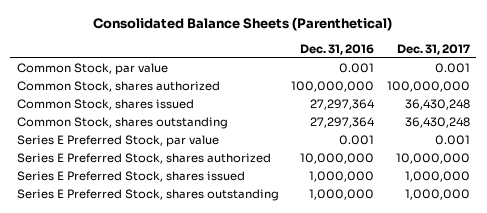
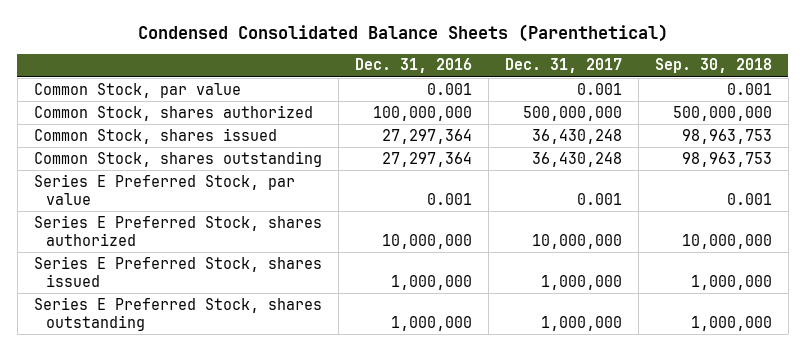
[93,16,393,31] Consolidated Balance Sheets (Parenthetical) -> [137,24,668,43] Condensed Consolidated Balance Sheets (Parenthetical)
none -> [654,58,772,74] Sep. 30, 2018
[386,81,470,93] 100,000,000 -> [522,105,622,121] 500,000,000

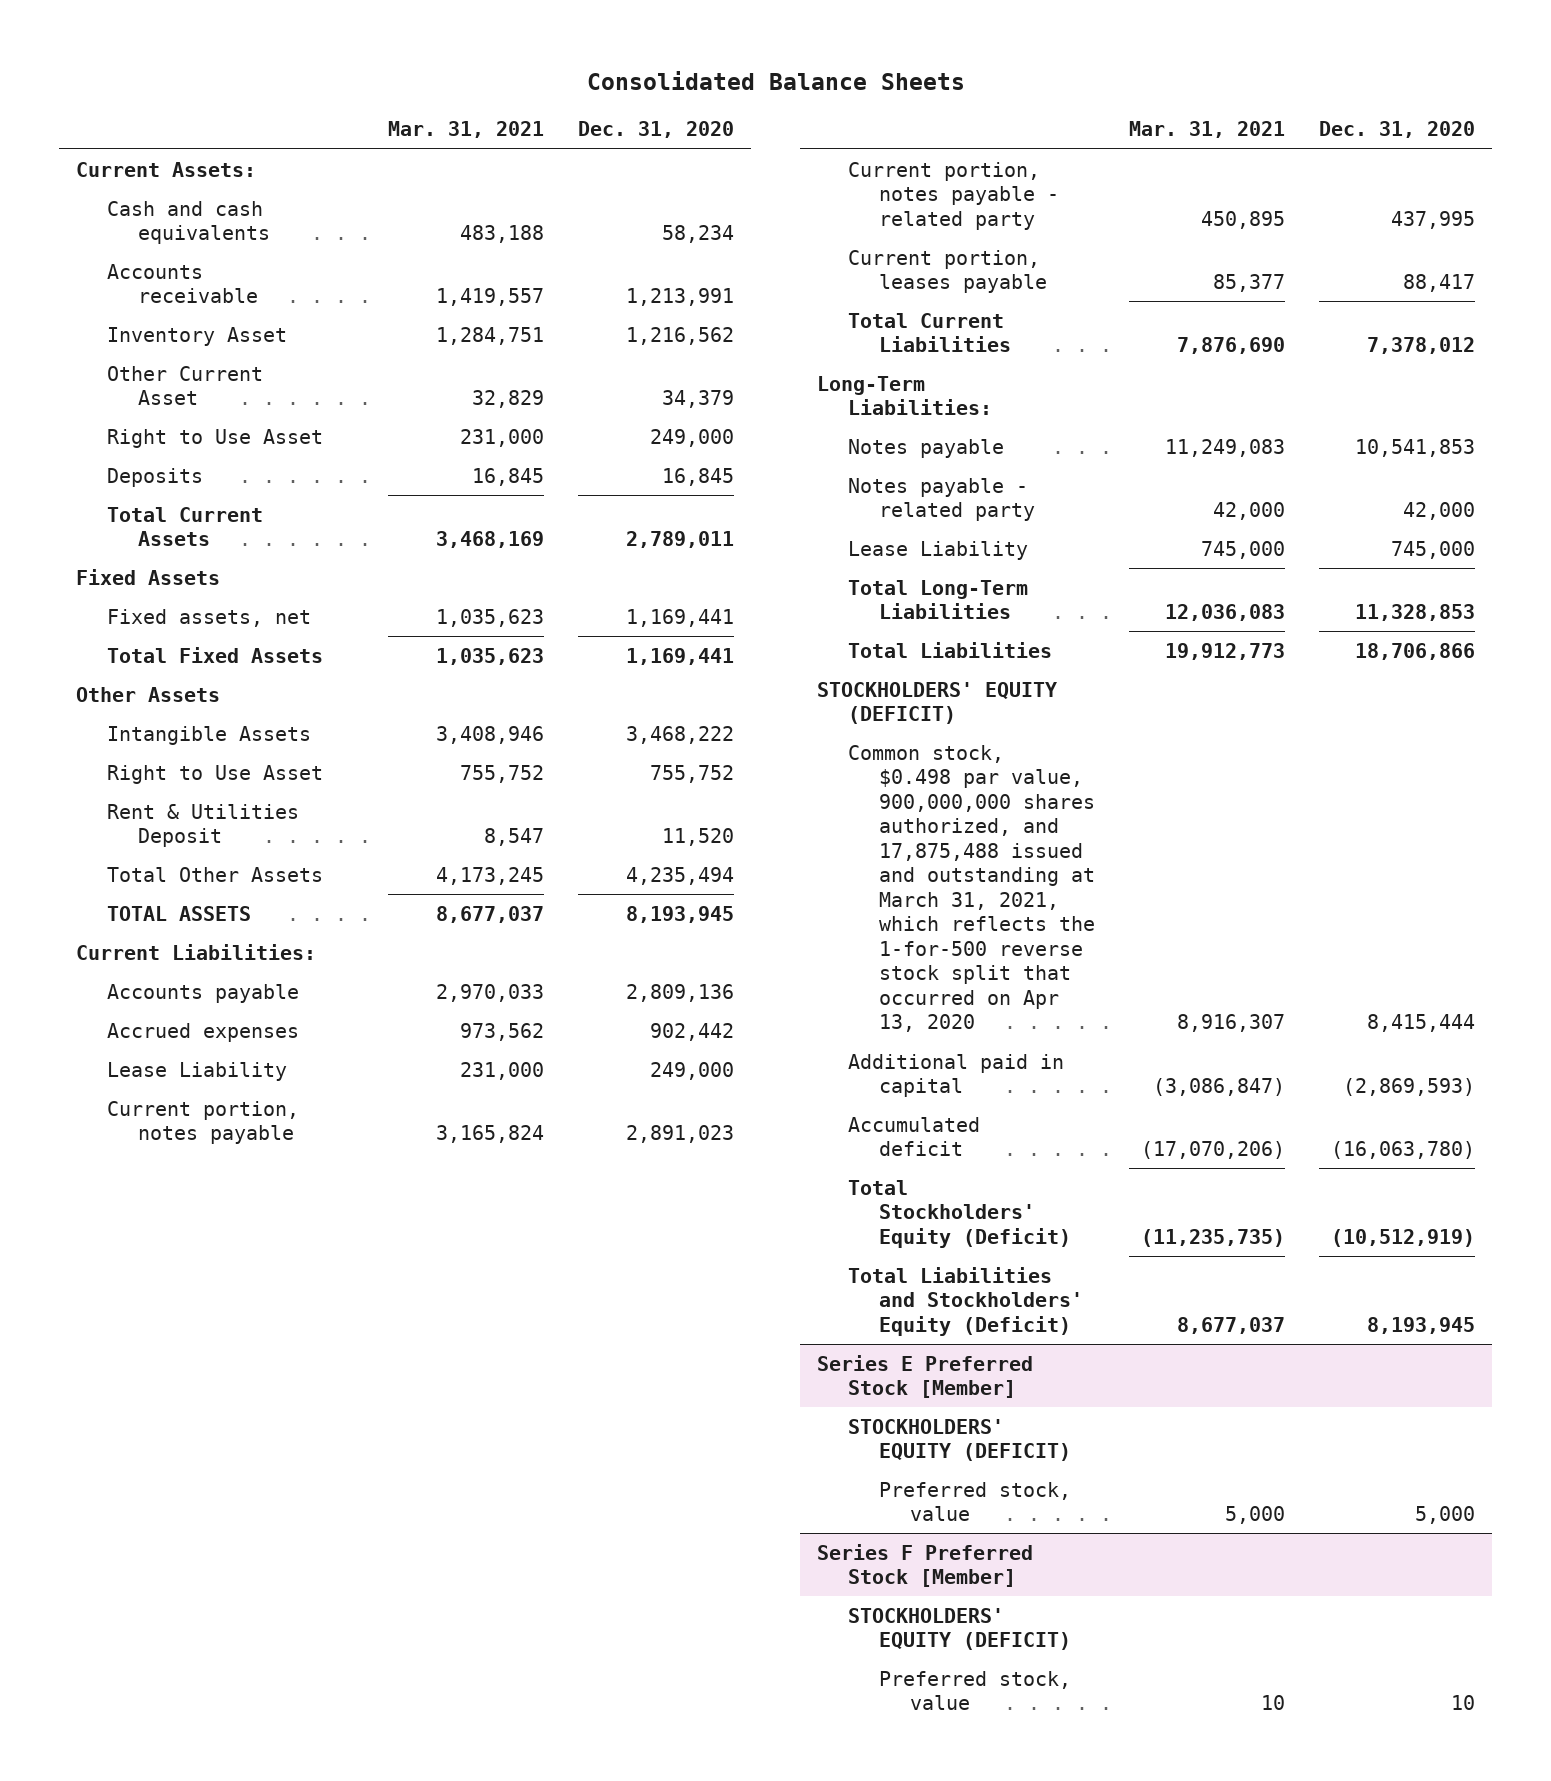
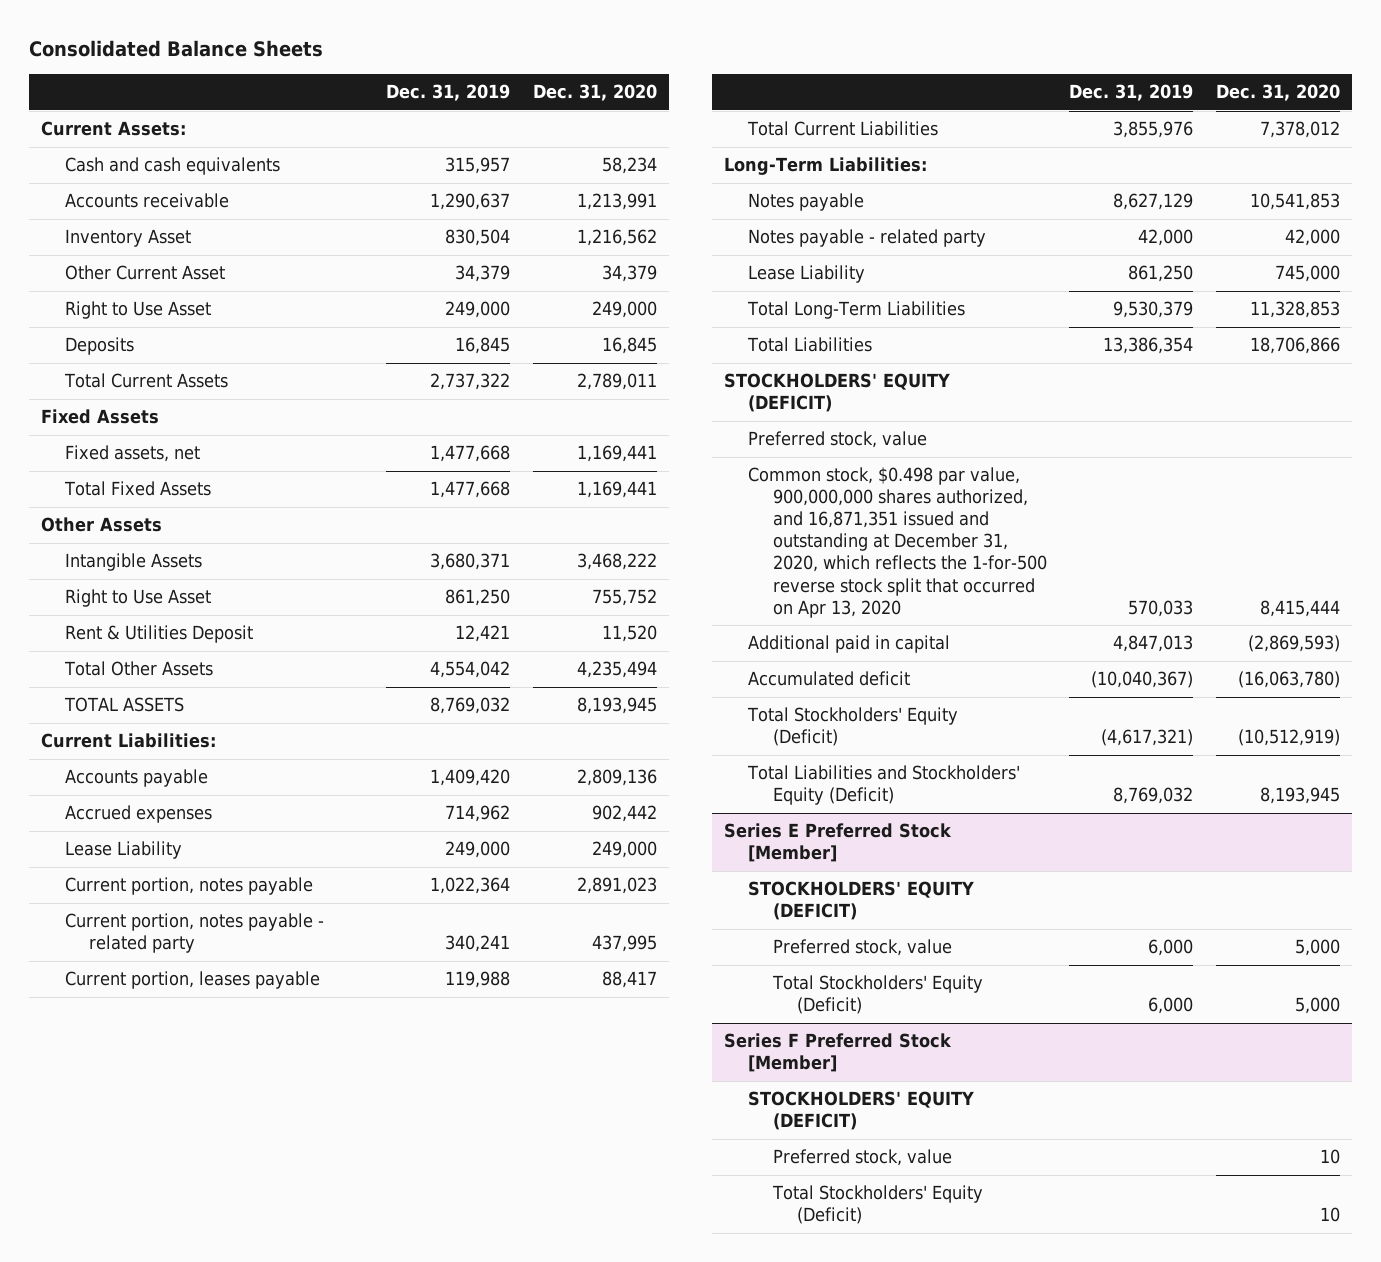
[388,121,545,139] Mar. 31, 2021 -> none
none -> [386,84,511,102] Dec. 31, 2019
none -> [748,431,928,449] Preferred stock, value
[848,744,1096,1033] Common stock, $0.498 par value, 900,000,000 shares authorized, and 17,875,488 issued and outstanding at March 31, 2021, which reflects the 1-for-500 reverse stock split that occurred on Apr 13, 2020 -> [748,467,1047,618] Common stock, $0.498 par value, 900,000,000 shares authorized, and 16,871,351 issued and outstanding at December 31, 2020, which reflects the 1-for-500 reverse stock split that occurred on Apr 13, 2020
none -> [771,975,983,1015] Total Stockholders' Equity (Deficit)
none -> [771,1185,983,1225] Total Stockholders' Equity (Deficit)

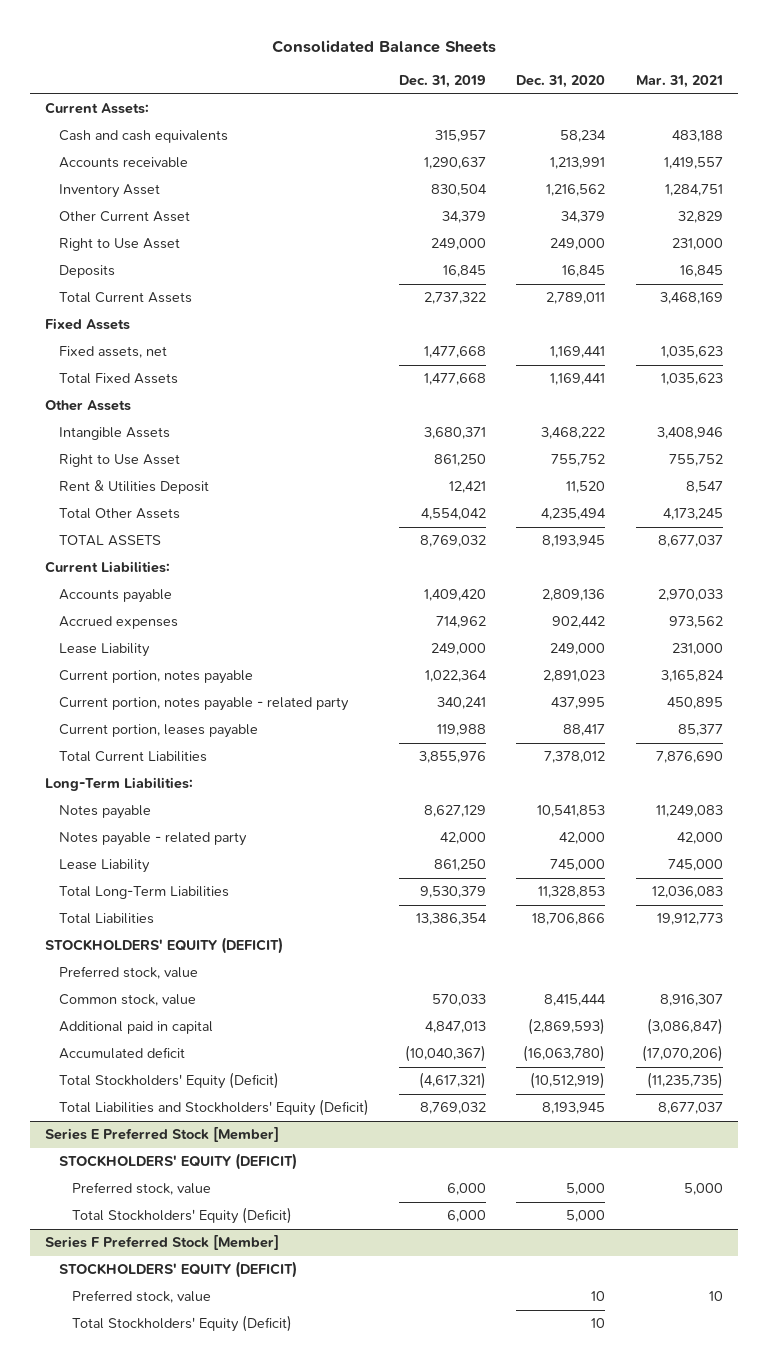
none -> [635,75,723,89] Mar. 31, 2021
[748,467,1047,618] Common stock, $0.498 par value, 900,000,000 shares authorized, and 16,871,351 issued and outstanding at December 31, 2020, which reflects the 1-for-500 reverse stock split that occurred on Apr 13, 2020 -> [58,994,196,1007] Common stock, value

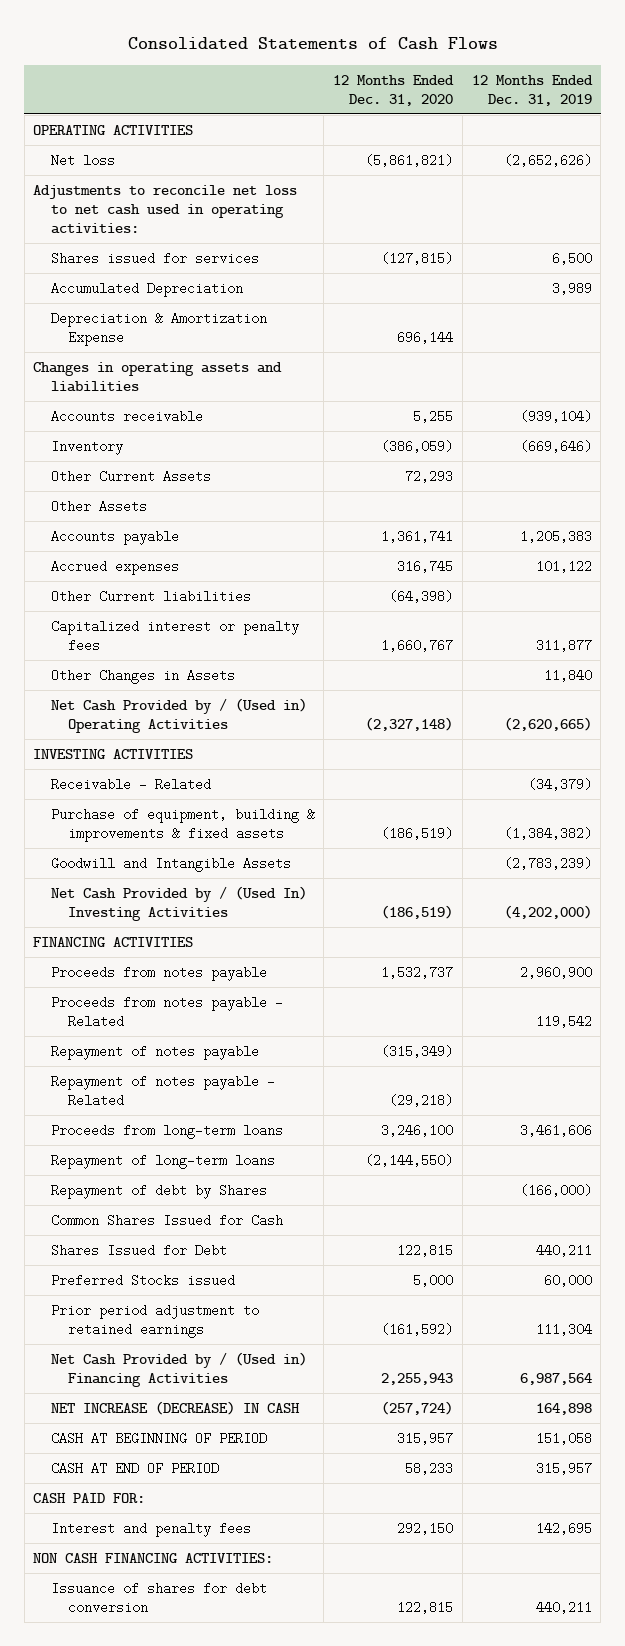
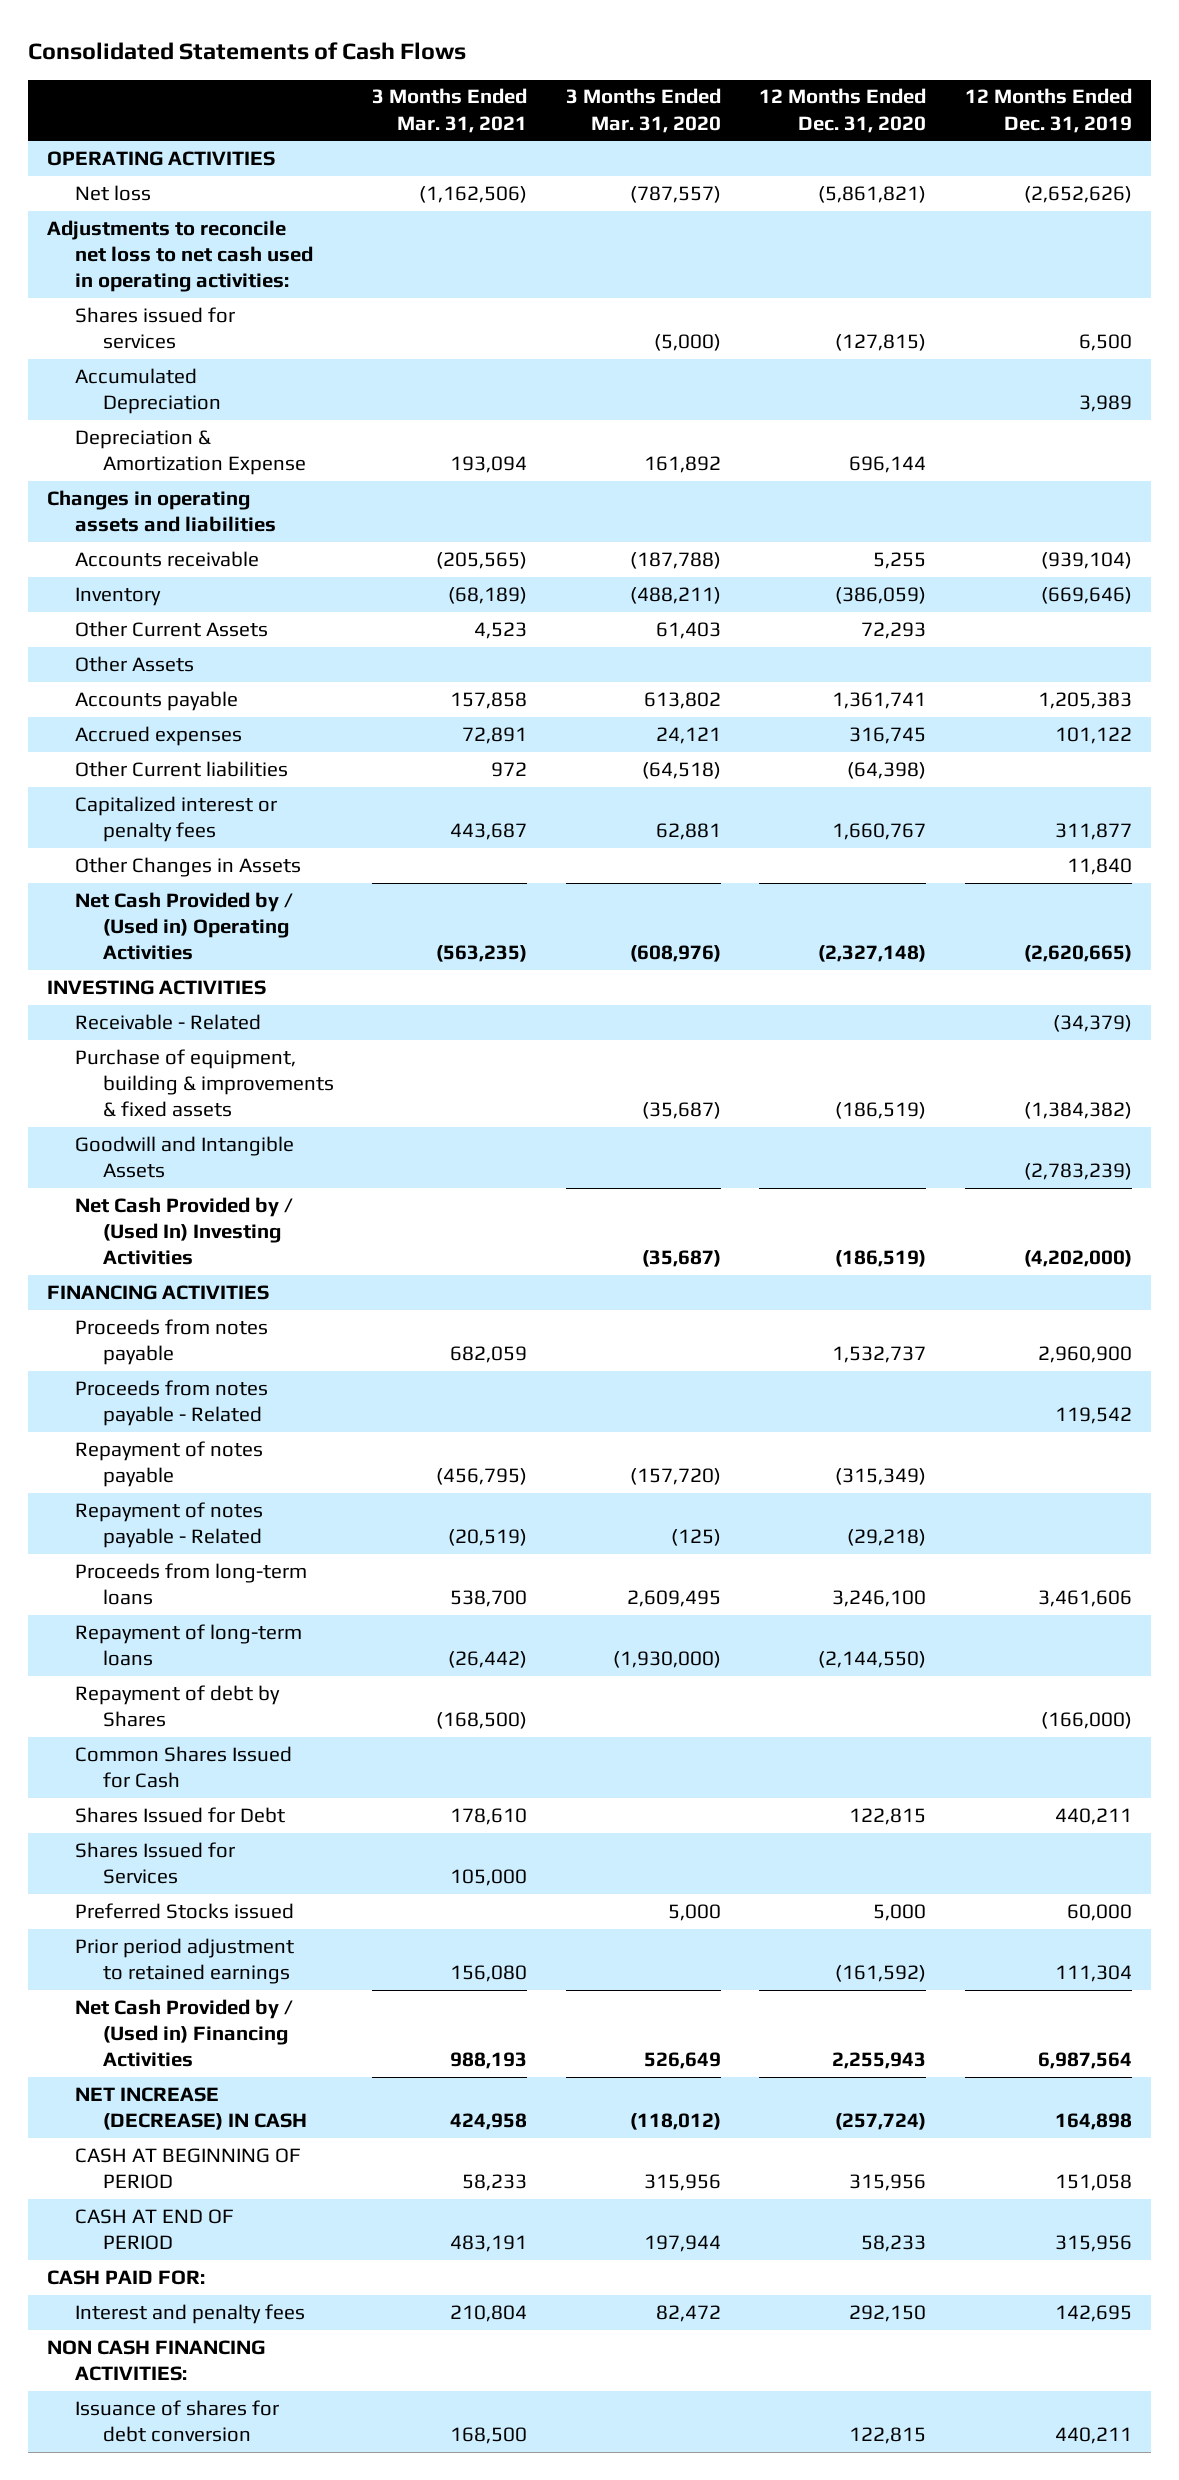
none -> [372,88,528,133] 3 Months Ended Mar. 31, 2021
none -> [565,88,721,133] 3 Months Ended Mar. 31, 2020
none -> [74,1841,235,1885] Shares Issued for Services
[397,1431,454,1445] 315,957 -> [849,2174,927,2192] 315,956
[535,1461,592,1475] 315,957 -> [1055,2235,1133,2253] 315,956

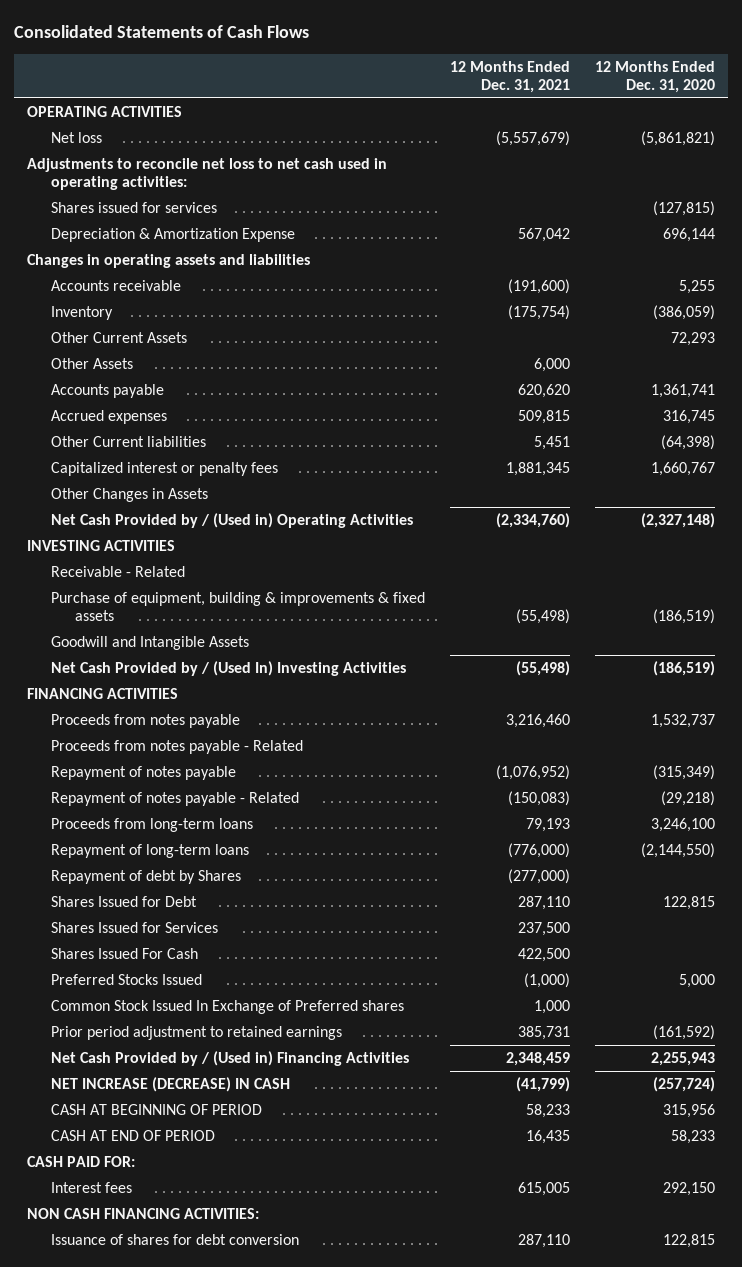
[372,88,528,133] 3 Months Ended Mar. 31, 2021 -> none
[565,88,721,133] 3 Months Ended Mar. 31, 2020 -> none
[965,88,1133,133] 12 Months Ended Dec. 31, 2019 -> none
none -> [450,60,571,94] 12 Months Ended Dec. 31, 2021
[74,367,221,415] Accumulated Depreciation -> none
[74,1745,292,1789] Common Shares Issued for Cash -> none
none -> [50,947,198,959] Shares Issued For Cash
[74,1902,294,1919] Preferred Stocks issued -> [50,973,202,985] Preferred Stocks Issued
none -> [50,999,404,1014] Common Stock Issued In Exchange of Preferred shares
[74,2303,305,2324] Interest and penalty fees -> [50,1181,132,1193] Interest fees

